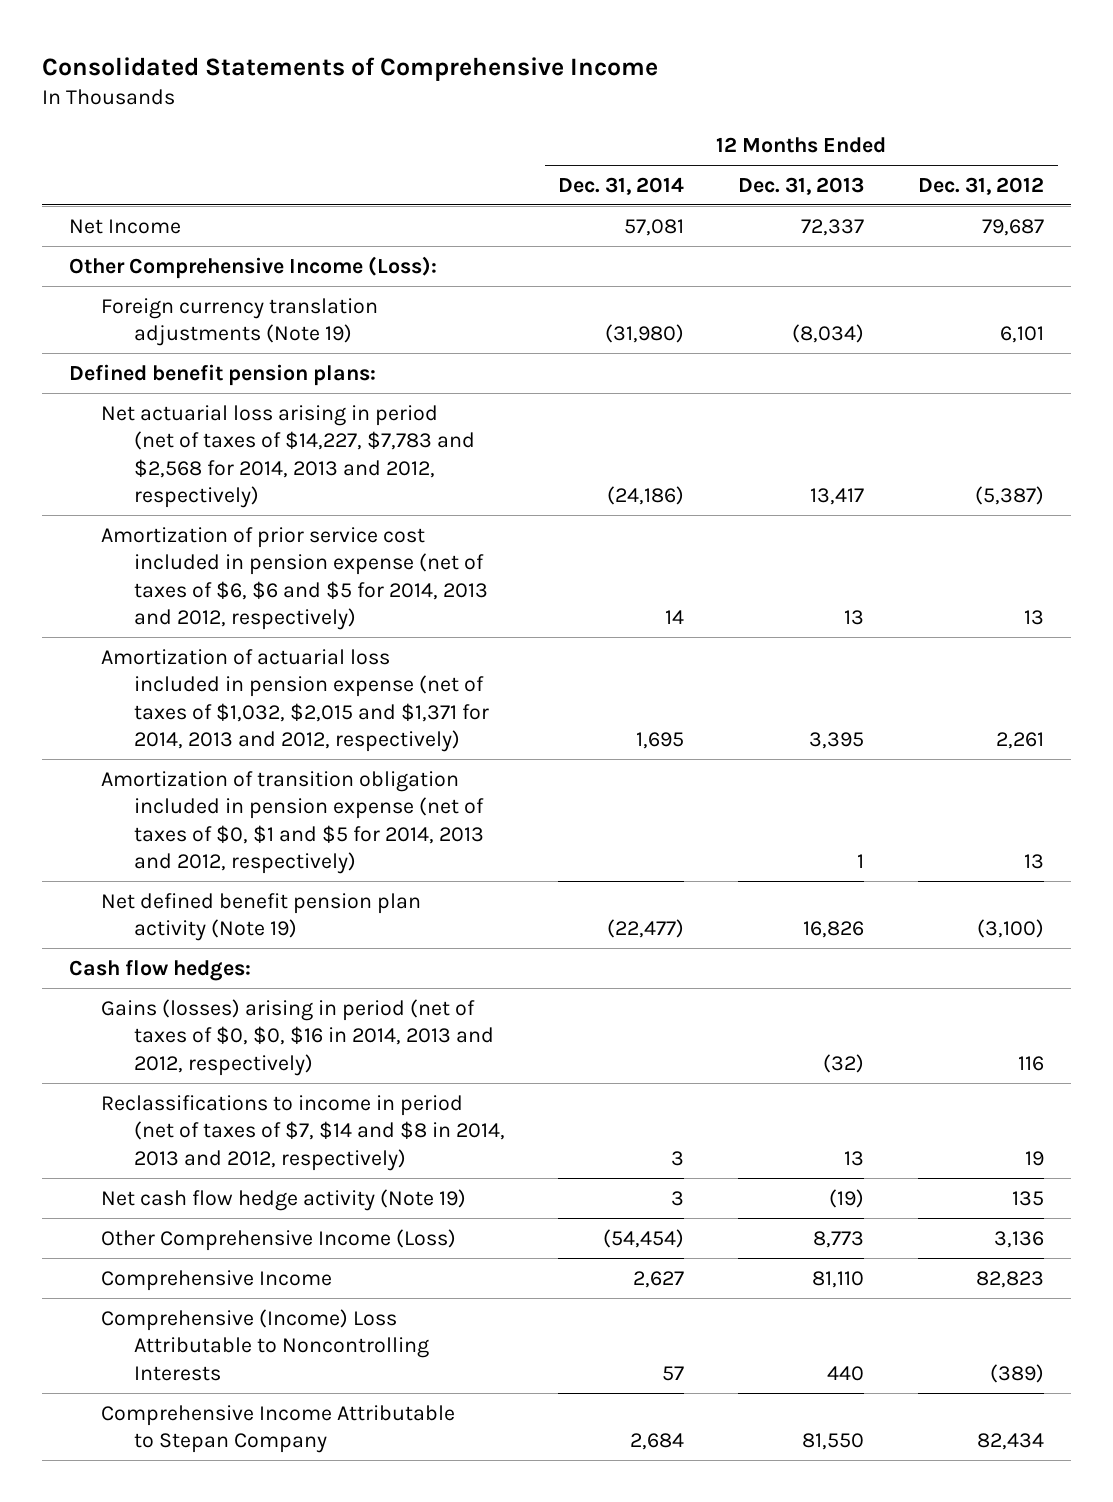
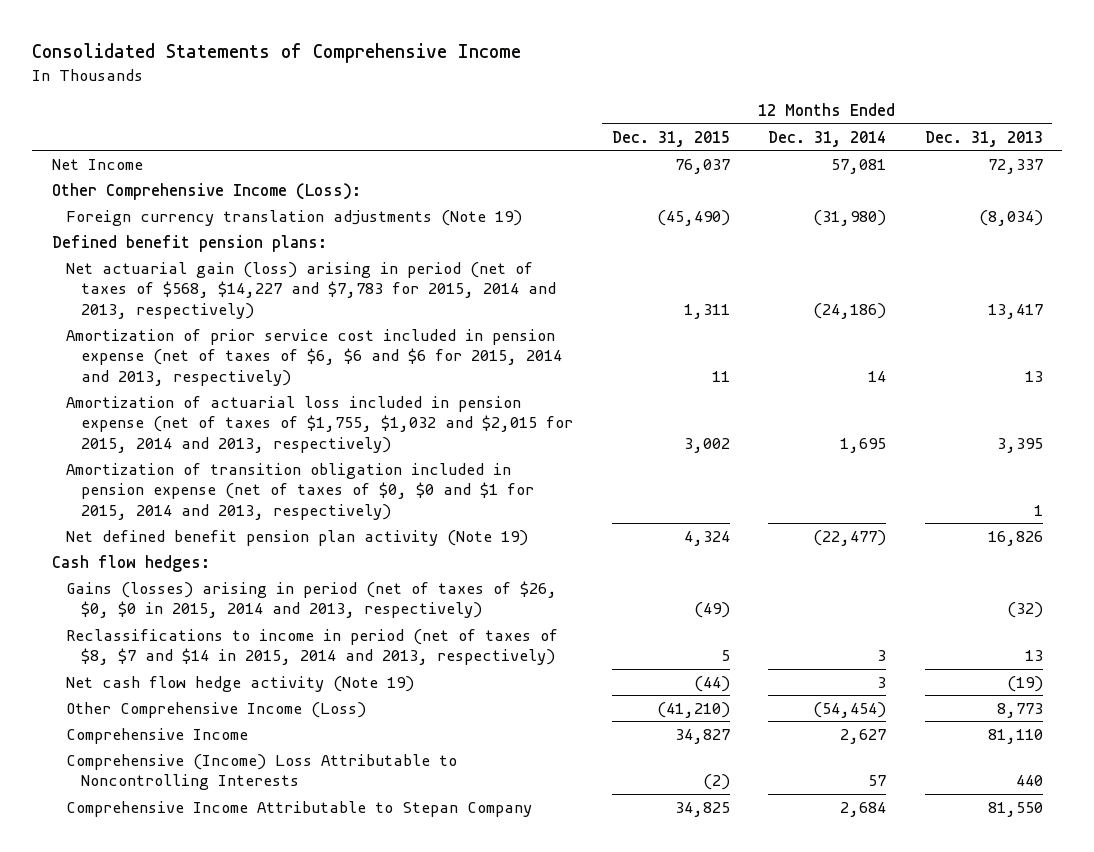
[918,176,1045,195] Dec. 31, 2012 -> none
none -> [611,130,730,147] Dec. 31, 2015
[101,404,475,509] Net actuarial loss arising in period (net of taxes of $14,227, $7,783 and $2,568 for 2014, 2013 and 2012, respectively) -> [66,261,557,319] Net actuarial gain (loss) arising in period (net of taxes of $568, $14,227 and $7,783 for 2015, 2014 and 2013, respectively)
[101,526,488,631] Amortization of prior service cost included in pension expense (net of taxes of $6, $6 and $5 for 2014, 2013 and 2012, respectively) -> [66,328,563,386] Amortization of prior service cost included in pension expense (net of taxes of $6, $6 and $6 for 2015, 2014 and 2013, respectively)
[101,648,489,753] Amortization of actuarial loss included in pension expense (net of taxes of $1,032, $2,015 and $1,371 for 2014, 2013 and 2012, respectively) -> [66,395,574,453] Amortization of actuarial loss included in pension expense (net of taxes of $1,755, $1,032 and $2,015 for 2015, 2014 and 2013, respectively)
[101,770,484,875] Amortization of transition obligation included in pension expense (net of taxes of $0, $1 and $5 for 2014, 2013 and 2012, respectively) -> [66,462,535,520] Amortization of transition obligation included in pension expense (net of taxes of $0, $0 and $1 for 2015, 2014 and 2013, respectively)
[101,998,494,1076] Gains (losses) arising in period (net of taxes of $0, $0, $16 in 2014, 2013 and 2012, respectively) -> [66,580,558,619] Gains (losses) arising in period (net of taxes of $26, $0, $0 in 2015, 2014 and 2013, respectively)
[101,1094,505,1171] Reclassifications to income in period (net of taxes of $7, $14 and $8 in 2014, 2013 and 2012, respectively) -> [66,628,559,666] Reclassifications to income in period (net of taxes of $8, $7 and $14 in 2015, 2014 and 2013, respectively)

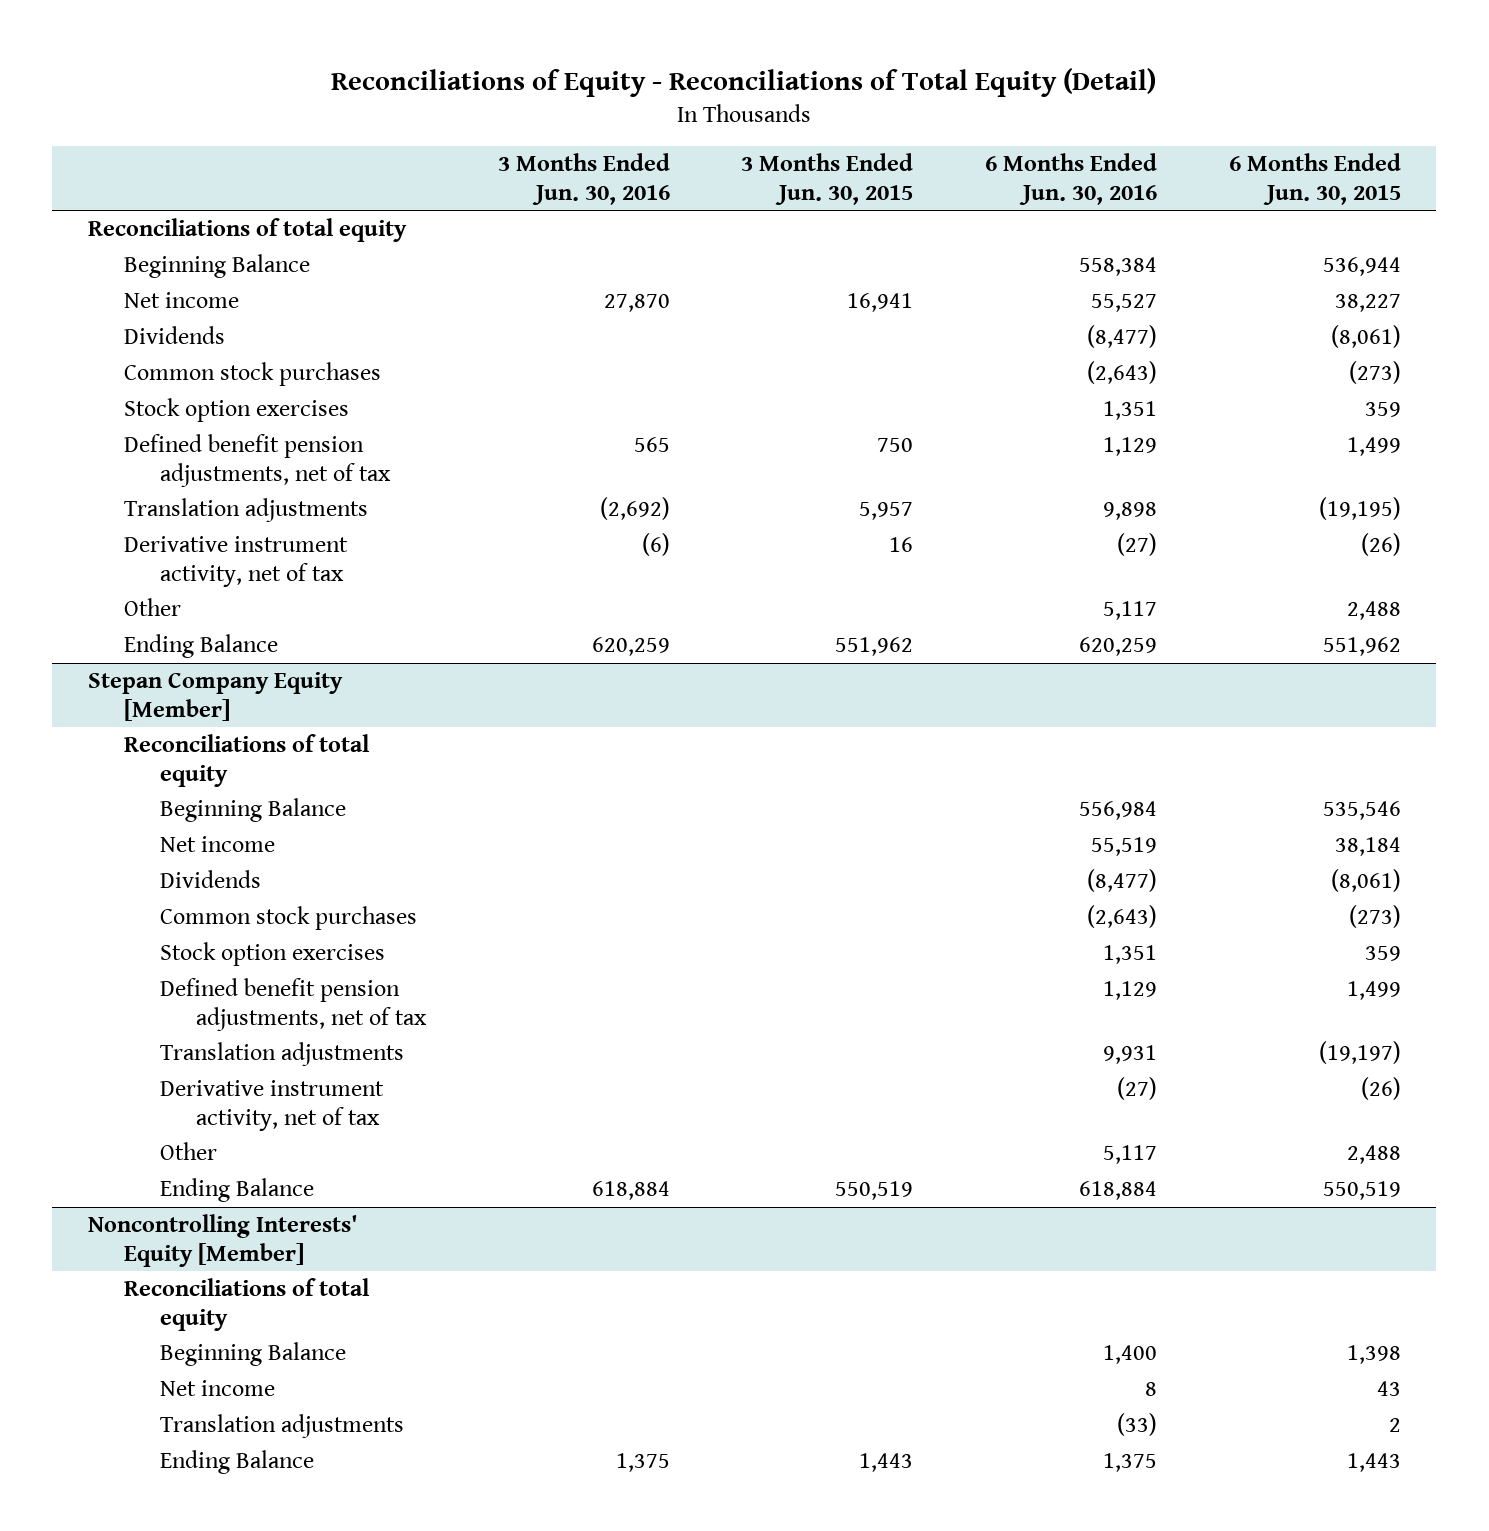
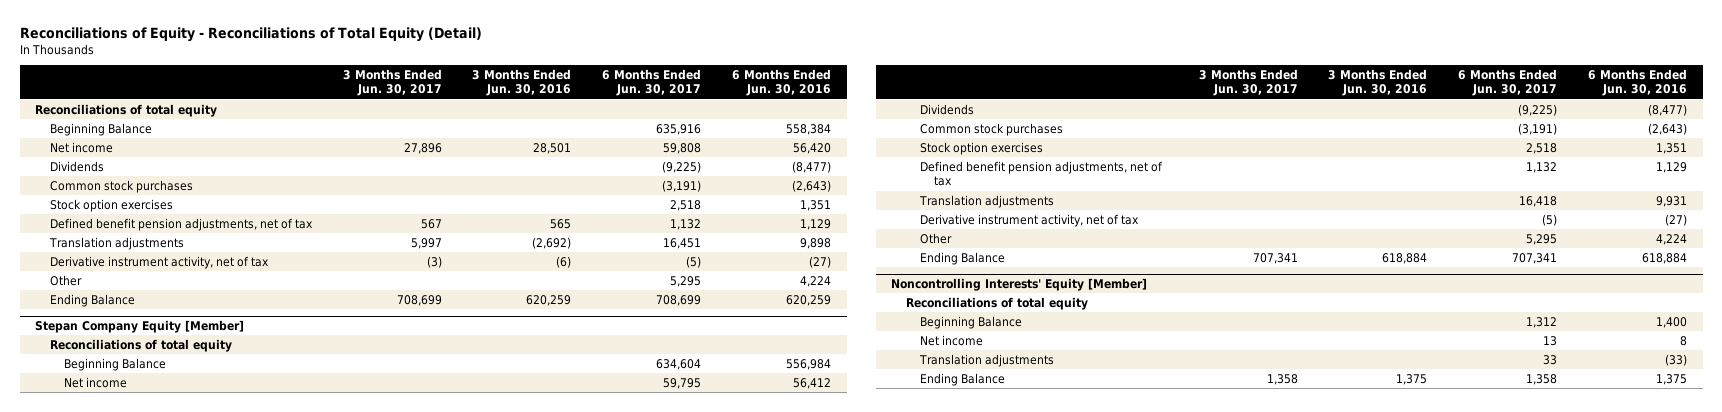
[741,153,914,206] 3 Months Ended Jun. 30, 2015 -> none
[1228,153,1401,206] 6 Months Ended Jun. 30, 2015 -> none
none -> [342,69,442,97] 3 Months Ended Jun. 30, 2017
none -> [602,69,702,97] 6 Months Ended Jun. 30, 2017
[603,294,670,313] 27,870 -> [533,142,572,154] 28,501
[1090,294,1157,313] 55,527 -> [793,142,832,154] 56,420
[1102,601,1157,621] 5,117 -> [800,275,832,287] 4,224
[1090,837,1157,857] 55,519 -> [793,377,832,389] 56,412
[1102,1145,1157,1165] 5,117 -> [1656,233,1688,245] 4,224

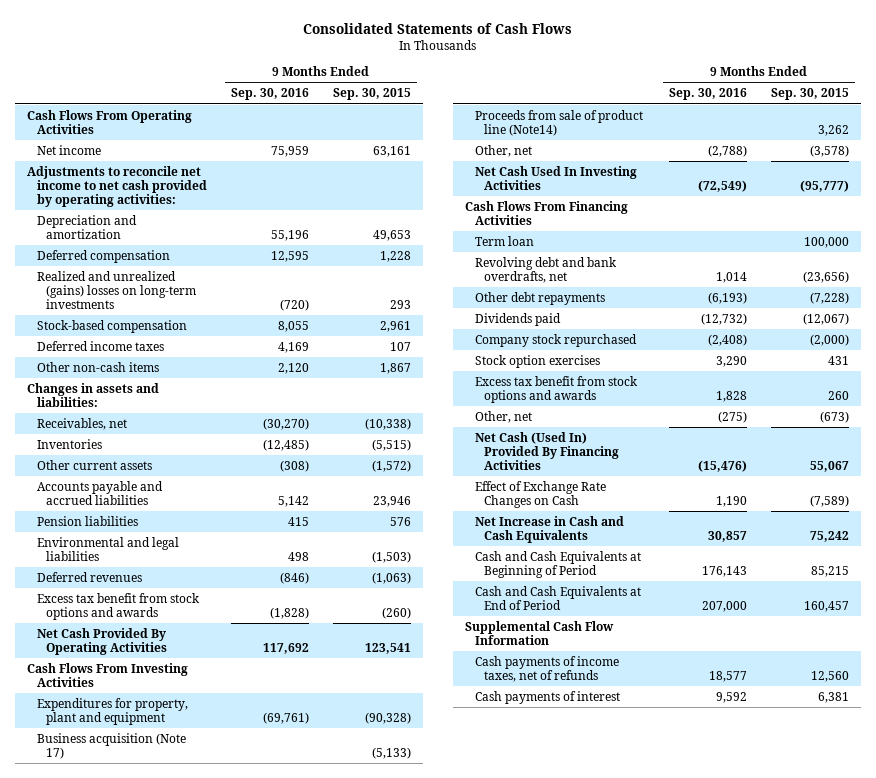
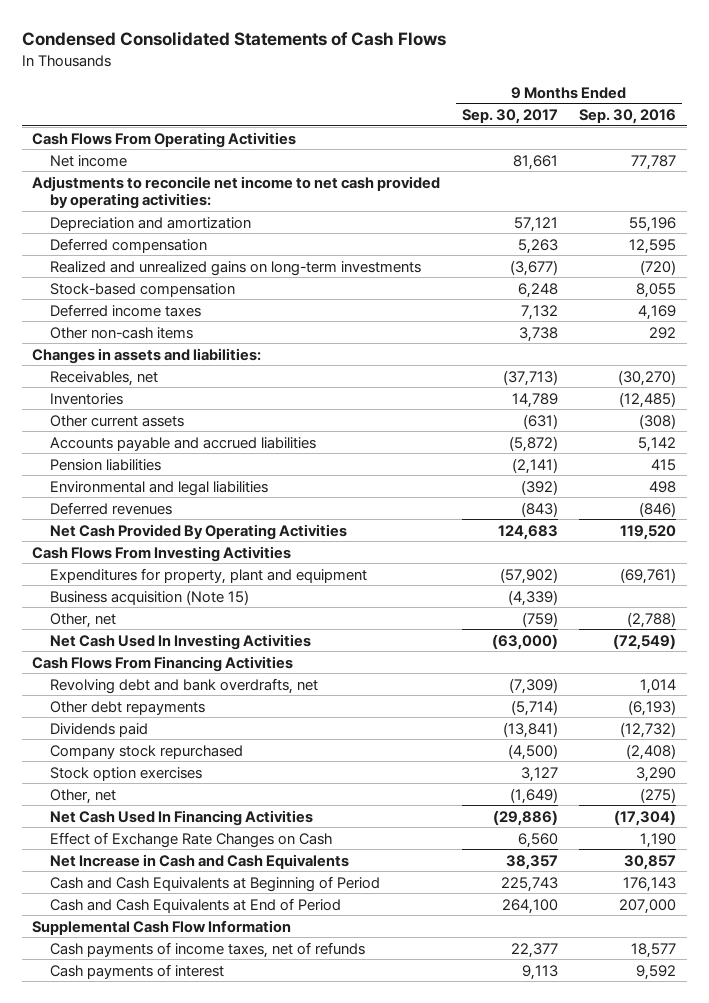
[303,22,573,34] Consolidated Statements of Cash Flows -> [21,31,446,47] Condensed Consolidated Statements of Cash Flows
[333,88,412,101] Sep. 30, 2015 -> none
none -> [461,108,558,124] Sep. 30, 2017
[270,145,309,157] 75,959 -> [631,154,677,170] 77,787
[36,270,197,309] Realized and unrealized (gains) losses on long-term investments -> [49,260,421,276] Realized and unrealized gains on long-term investments
[277,362,309,374] 2,120 -> [649,326,677,339] 292
[36,592,200,620] Excess tax benefit from stock options and awards -> none
[262,642,309,654] 117,692 -> [620,524,677,540] 119,520
[474,109,643,136] Proceeds from sale of product line (Note14) -> none
[36,732,186,759] Business acquisition (Note 17) -> [49,589,249,605] Business acquisition (Note 15)
[474,235,534,246] Term loan -> none
[474,375,638,403] Excess tax benefit from stock options and awards -> none
[474,431,620,470] Net Cash (Used In) Provided By Financing Activities -> [49,809,313,826] Net Cash Used In Financing Activities
[697,459,747,472] (15,476) -> [614,809,677,826] (17,304)

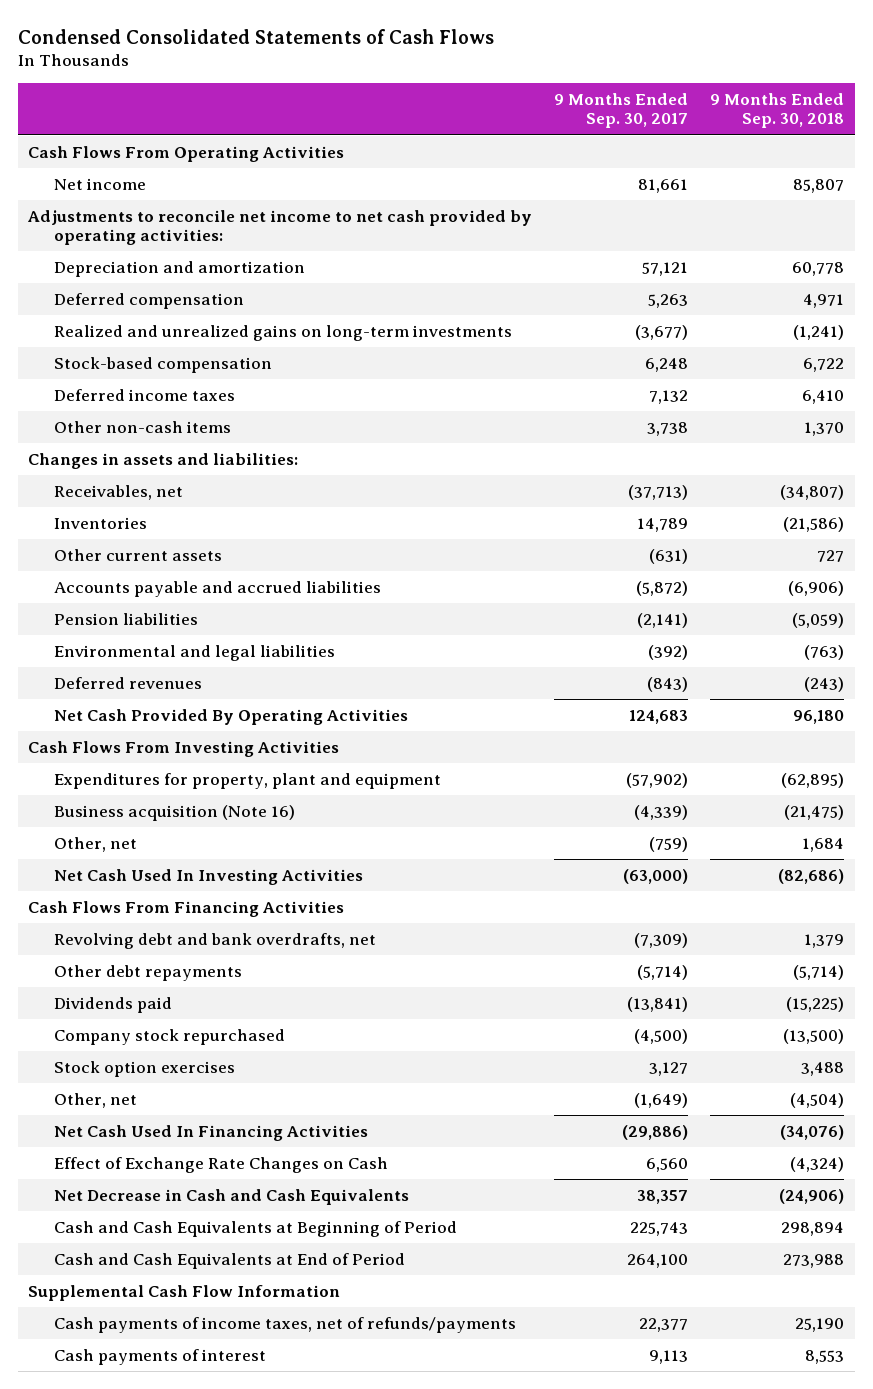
[579,108,677,124] Sep. 30, 2016 -> none
none -> [710,92,845,129] 9 Months Ended Sep. 30, 2018
[49,589,249,605] Business acquisition (Note 15) -> [53,804,295,821] Business acquisition (Note 16)
[49,853,349,869] Net Increase in Cash and Cash Equivalents -> [53,1188,409,1205] Net Decrease in Cash and Cash Equivalents
[49,941,365,958] Cash payments of income taxes, net of refunds -> [53,1316,516,1333] Cash payments of income taxes, net of refunds/payments

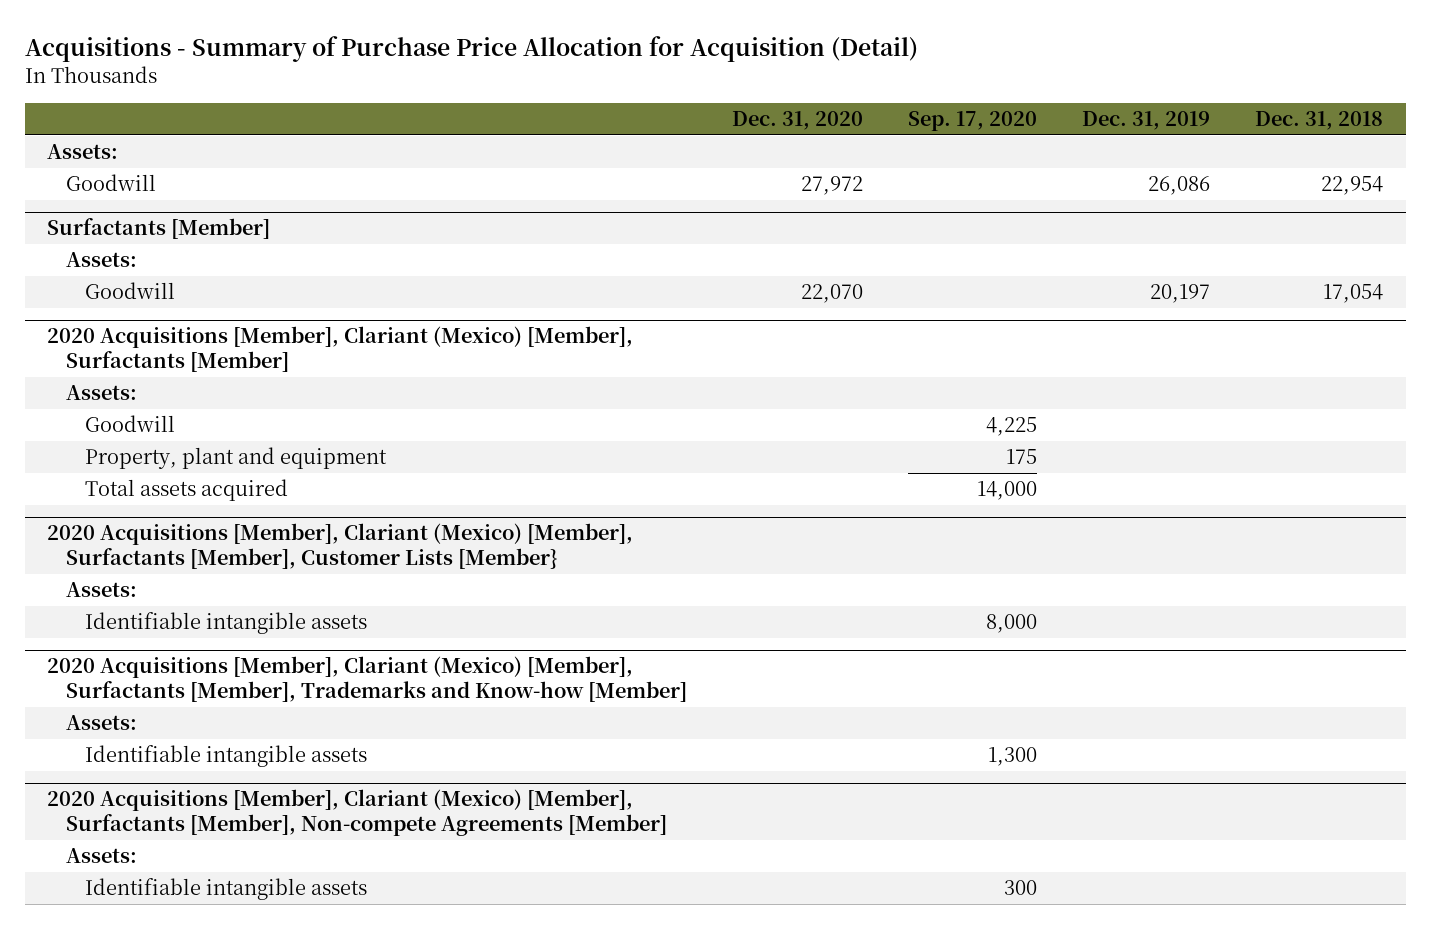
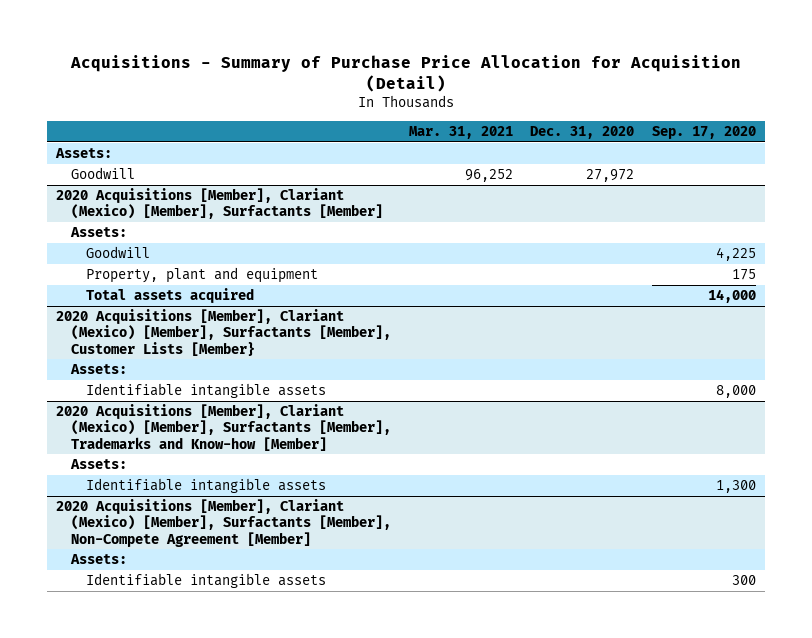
[1082,111,1211,131] Dec. 31, 2019 -> none
[1255,111,1384,131] Dec. 31, 2018 -> none
none -> [408,126,513,140] Mar. 31, 2021
[47,218,271,240] Surfactants [Member] -> none
[65,252,137,268] Assets: -> none
[84,282,175,300] Goodwill -> none
[47,789,667,837] 2020 Acquisitions [Member], Clariant (Mexico) [Member], Surfactants [Member], Non-compete Agreements [Member] -> [55,499,391,547] 2020 Acquisitions [Member], Clariant (Mexico) [Member], Surfactants [Member], Non-Compete Agreement [Member]

